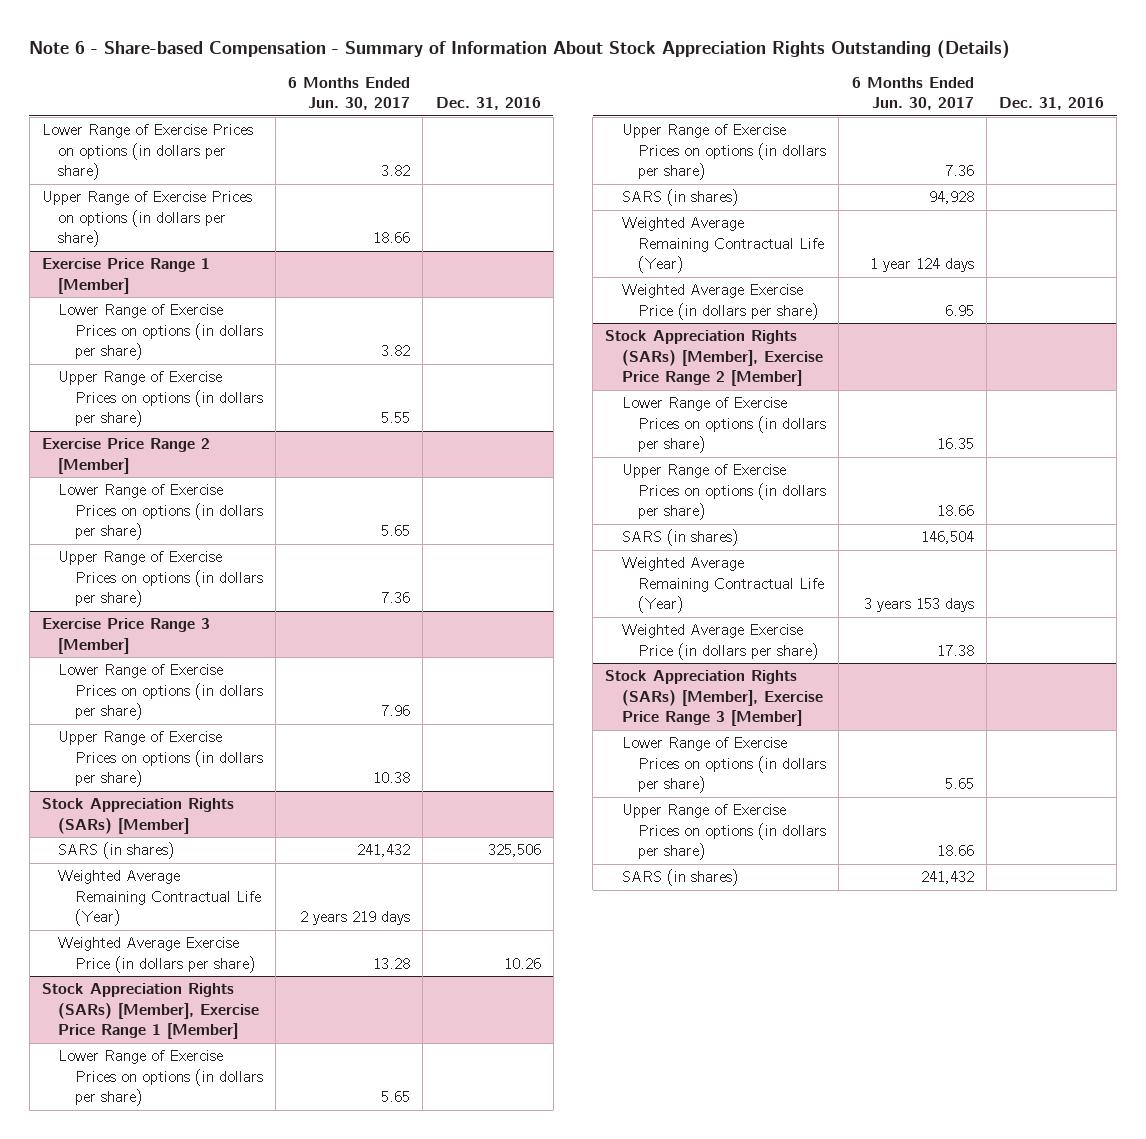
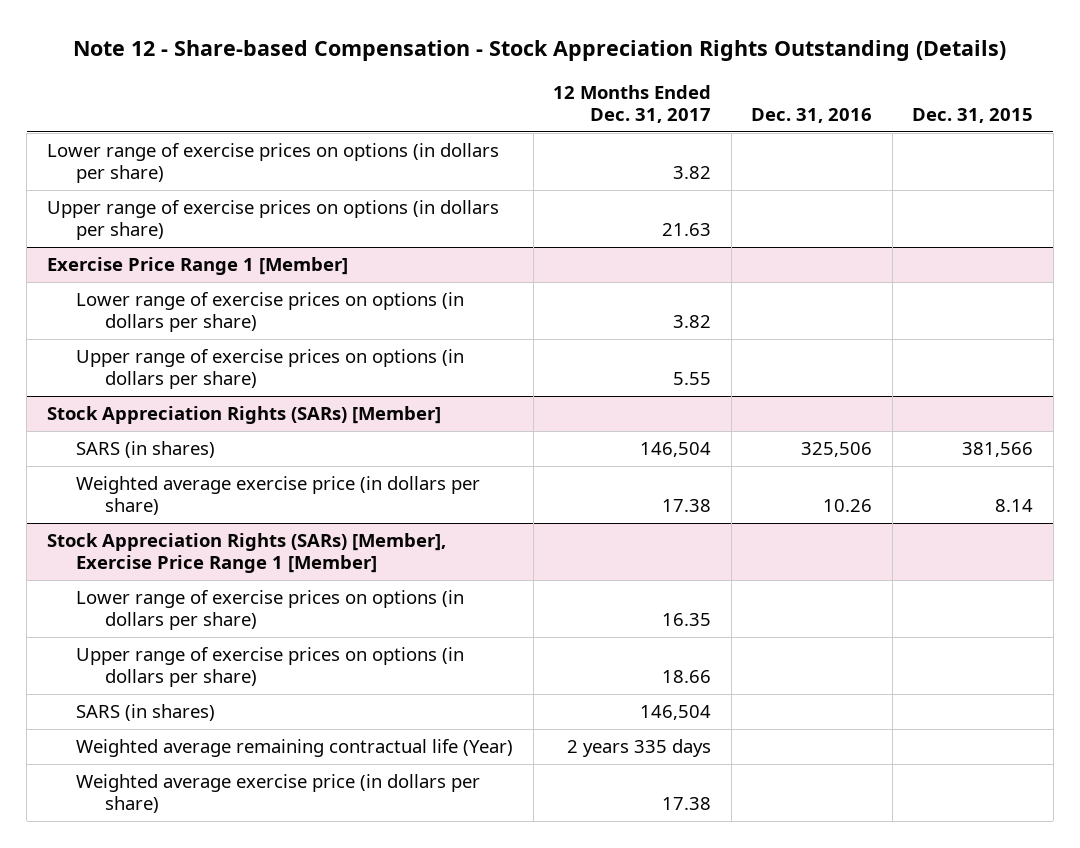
[29,39,1011,59] Note 6 - Share-based Compensation - Summary of Information About Stock Appreciation Rights Outstanding (Details) -> [73,39,1007,61] Note 12 - Share-based Compensation - Stock Appreciation Rights Outstanding (Details)
[288,76,411,111] 6 Months Ended Jun. 30, 2017 -> none
none -> [553,84,712,123] 12 Months Ended Dec. 31, 2017
none -> [912,107,1034,123] Dec. 31, 2015
[41,124,253,180] Lower Range of Exercise Prices on options (in dollars per share) -> [46,143,499,184] Lower range of exercise prices on options (in dollars per share)
[41,191,252,247] Upper Range of Exercise Prices on options (in dollars per share) -> [46,200,499,241] Upper range of exercise prices on options (in dollars per share)
[41,438,210,474] Exercise Price Range 2 [Member] -> none
[58,484,263,540] Lower Range of Exercise Prices on options (in dollars per share) -> none
[58,551,263,607] Upper Range of Exercise Prices on options (in dollars per share) -> none
[41,618,210,654] Exercise Price Range 3 [Member] -> none
[58,664,263,720] Lower Range of Exercise Prices on options (in dollars per share) -> none
[58,731,263,787] Upper Range of Exercise Prices on options (in dollars per share) -> none
[58,304,263,360] Lower Range of Exercise Prices on options (in dollars per share) -> [76,292,465,333] Lower range of exercise prices on options (in dollars per share)
[58,371,263,427] Upper Range of Exercise Prices on options (in dollars per share) -> [76,349,465,390] Upper range of exercise prices on options (in dollars per share)
[58,870,261,926] Weighted Average Remaining Contractual Life (Year) -> none
[58,937,256,973] Weighted Average Exercise Price (in dollars per share) -> [76,476,481,516] Weighted average exercise price (in dollars per share)
[58,1050,263,1106] Lower Range of Exercise Prices on options (in dollars per share) -> [76,590,465,631] Lower range of exercise prices on options (in dollars per share)
[621,124,827,180] Upper Range of Exercise Prices on options (in dollars per share) -> [76,647,465,688] Upper range of exercise prices on options (in dollars per share)
[605,330,823,386] Stock Appreciation Rights (SARs) [Member], Exercise Price Range 2 [Member] -> none
[621,397,827,453] Lower Range of Exercise Prices on options (in dollars per share) -> none
[621,464,827,520] Upper Range of Exercise Prices on options (in dollars per share) -> none
[621,529,739,547] SARS (in shares) -> none
[621,557,825,613] Weighted Average Remaining Contractual Life (Year) -> none
[621,624,820,660] Weighted Average Exercise Price (in dollars per share) -> none
[605,670,823,726] Stock Appreciation Rights (SARs) [Member], Exercise Price Range 3 [Member] -> none
[621,737,827,793] Lower Range of Exercise Prices on options (in dollars per share) -> none
[621,804,827,860] Upper Range of Exercise Prices on options (in dollars per share) -> none
[621,869,739,887] SARS (in shares) -> none
[621,217,825,273] Weighted Average Remaining Contractual Life (Year) -> [76,739,514,758] Weighted average remaining contractual life (Year)
[621,284,820,320] Weighted Average Exercise Price (in dollars per share) -> [76,774,481,814] Weighted average exercise price (in dollars per share)

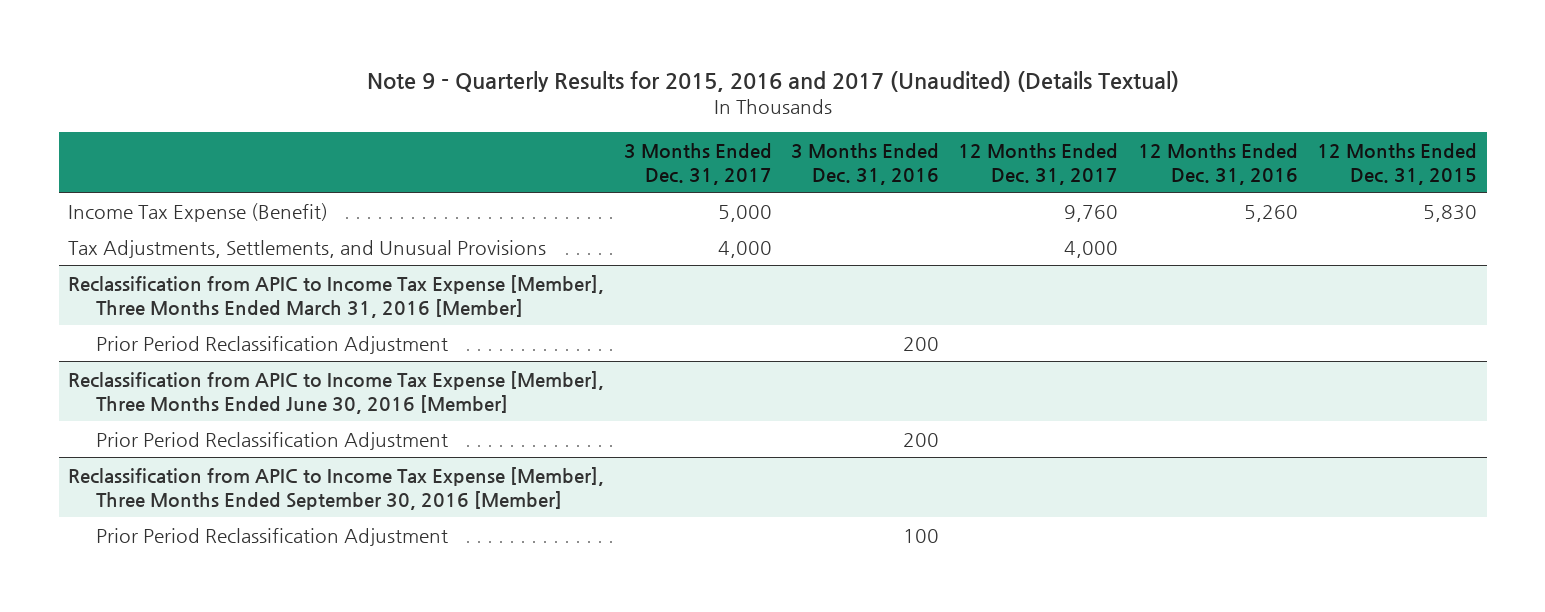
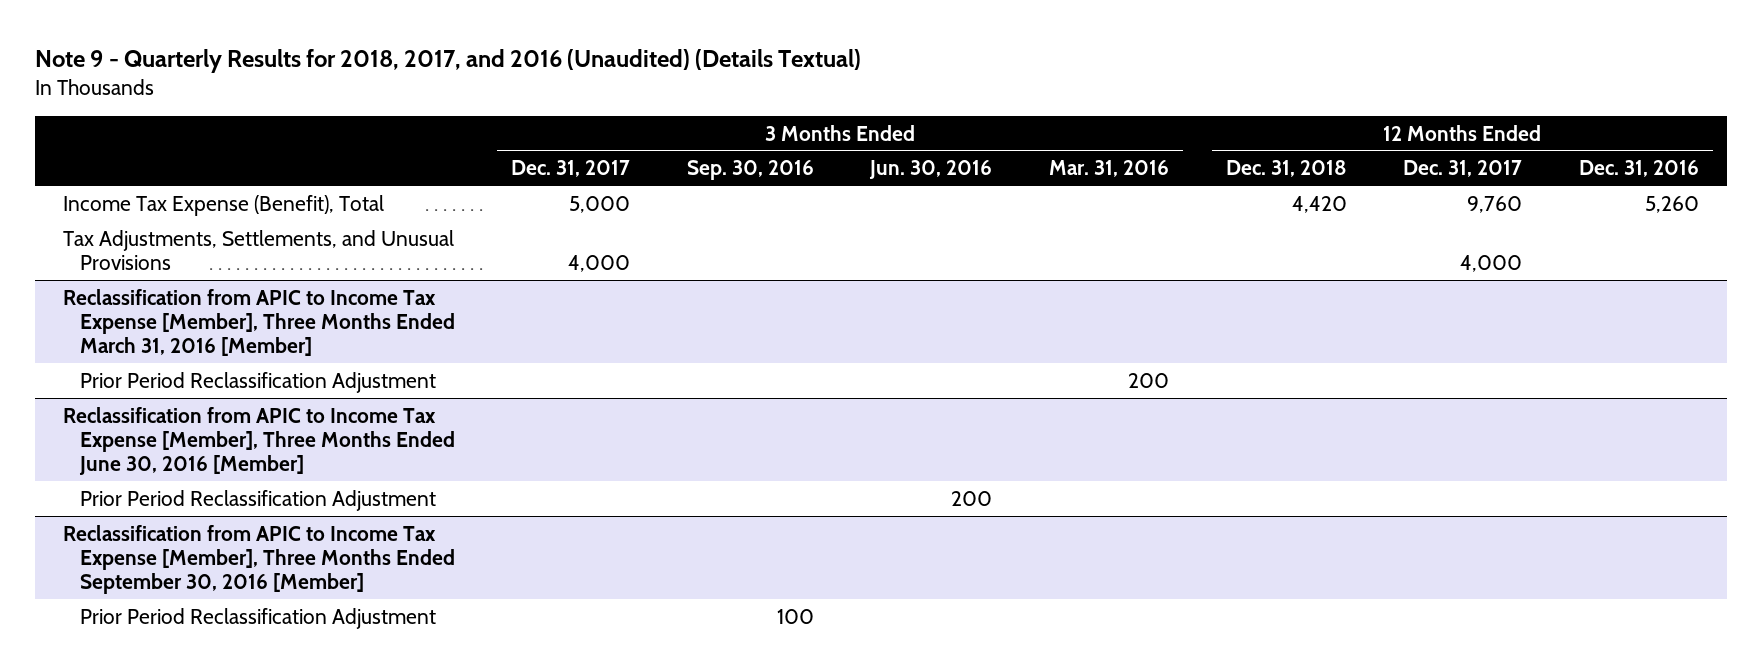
[366,70,1179,92] Note 9 - Quarterly Results for 2015, 2016 and 2017 (Unaudited) (Details Textual) -> [34,48,861,73] Note 9 - Quarterly Results for 2018, 2017, and 2016 (Unaudited) (Details Textual)
[791,142,940,185] 3 Months Ended Dec. 31, 2016 -> none
[1316,142,1477,185] 12 Months Ended Dec. 31, 2015 -> none
none -> [686,160,814,181] Sep. 30, 2016
none -> [869,160,993,180] Jun. 30, 2016
none -> [1049,160,1170,178] Mar. 31, 2016
none -> [1225,160,1347,178] Dec. 31, 2018
[68,202,329,222] Income Tax Expense (Benefit) -> [62,194,384,216] Income Tax Expense (Benefit), Total

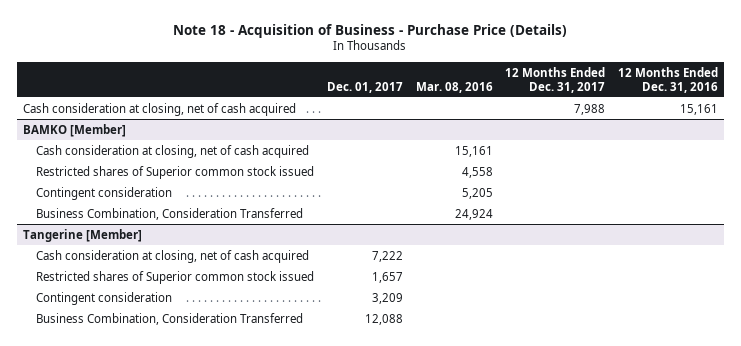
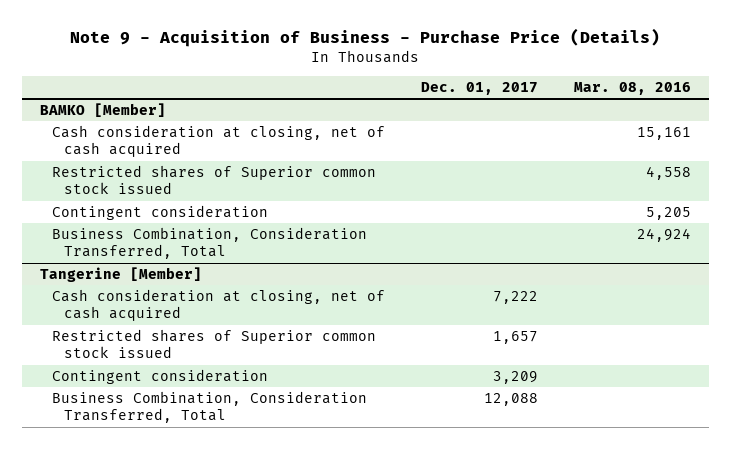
[173,23,568,38] Note 18 - Acquisition of Business - Purchase Price (Details) -> [70,28,661,48] Note 9 - Acquisition of Business - Purchase Price (Details)
[505,66,606,93] 12 Months Ended Dec. 31, 2017 -> none
[617,66,718,93] 12 Months Ended Dec. 31, 2016 -> none
[23,102,297,116] Cash consideration at closing, net of cash acquired -> none
[36,207,304,220] Business Combination, Consideration Transferred -> [52,226,368,260] Business Combination, Consideration Transferred, Total
[36,312,304,325] Business Combination, Consideration Transferred -> [52,390,368,424] Business Combination, Consideration Transferred, Total

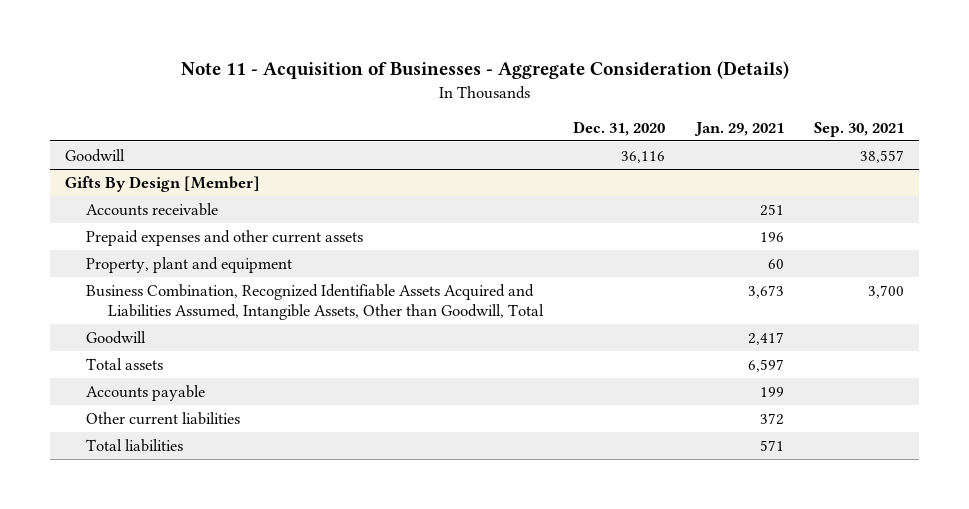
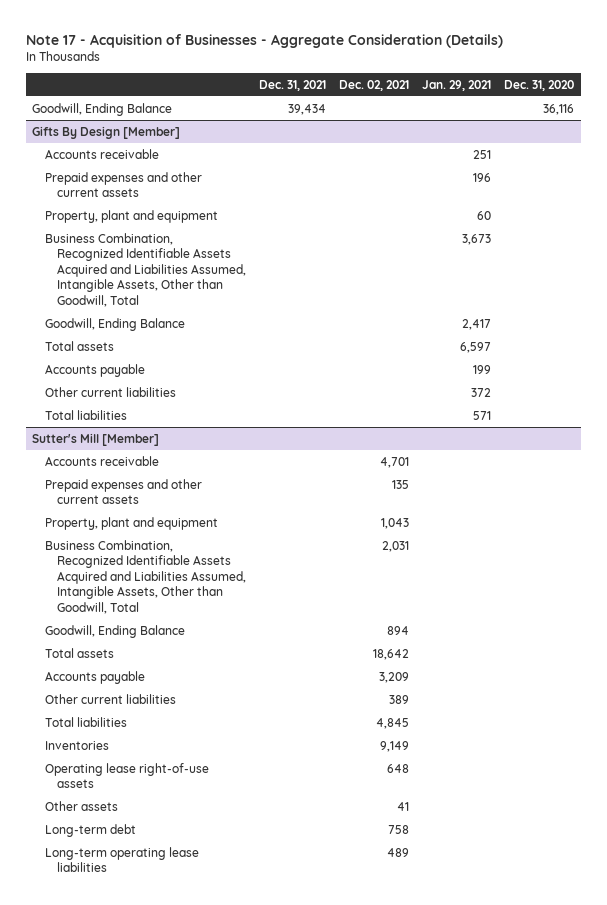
[180,61,789,80] Note 11 - Acquisition of Businesses - Aggregate Consideration (Details) -> [25,33,503,48] Note 17 - Acquisition of Businesses - Aggregate Consideration (Details)
[814,121,905,137] Sep. 30, 2021 -> none
none -> [259,79,327,91] Dec. 31, 2021
none -> [339,79,410,91] Dec. 02, 2021
[65,148,126,162] Goodwill -> [32,102,173,116] Goodwill, Ending Balance
[86,330,147,344] Goodwill -> [44,317,185,331] Goodwill, Ending Balance
none -> [32,432,160,446] Sutter's Mill [Member]
none -> [44,455,159,466] Accounts receivable
none -> [44,478,202,505] Prepaid expenses and other current assets
none -> [44,516,218,530] Property, plant and equipment
none -> [44,539,247,614] Business Combination, Recognized Identifiable Assets Acquired and Liabilities Assumed, Intangible Assets, Other than Goodwill, Total
none -> [44,624,185,638] Goodwill, Ending Balance
none -> [44,647,114,658] Total assets
none -> [44,670,145,684] Accounts payable
none -> [44,693,176,704] Other current liabilities
none -> [44,716,127,727] Total liabilities
none -> [44,740,109,750] Inventories
none -> [44,762,209,789] Operating lease right-of-use assets
none -> [44,800,118,811] Other assets
none -> [44,823,136,837] Long-term debt
none -> [44,846,199,873] Long-term operating lease liabilities

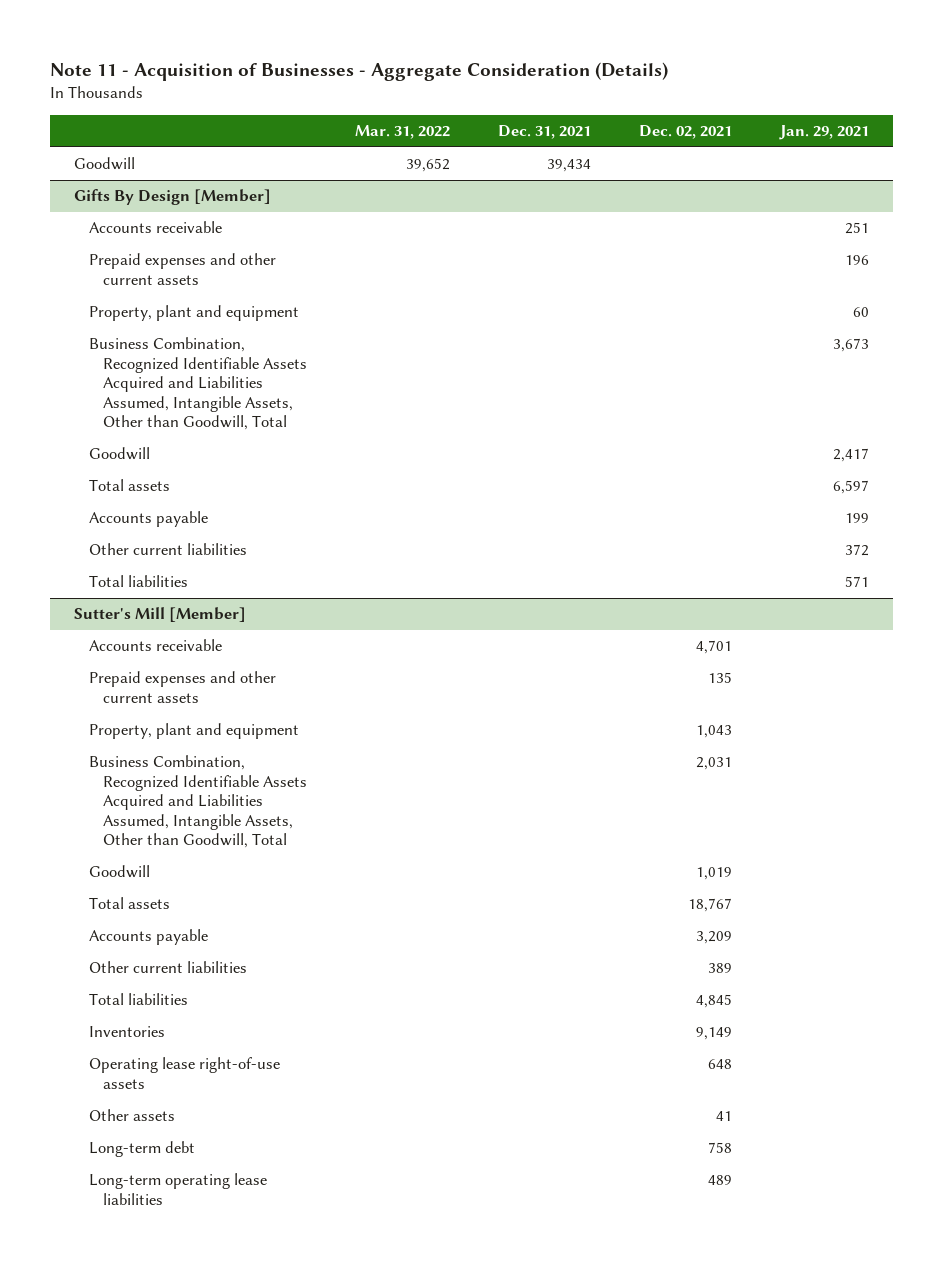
[25,33,503,48] Note 17 - Acquisition of Businesses - Aggregate Consideration (Details) -> [50,61,669,81] Note 11 - Acquisition of Businesses - Aggregate Consideration (Details)
[504,79,575,91] Dec. 31, 2020 -> none
none -> [355,125,451,140] Mar. 31, 2022
[32,102,173,116] Goodwill, Ending Balance -> [74,157,136,171] Goodwill
[44,317,185,331] Goodwill, Ending Balance -> [88,447,150,461] Goodwill
[44,624,185,638] Goodwill, Ending Balance -> [88,865,150,879] Goodwill
[387,625,410,635] 894 -> [696,867,733,881] 1,019
[373,648,410,660] 18,642 -> [688,898,733,913] 18,767

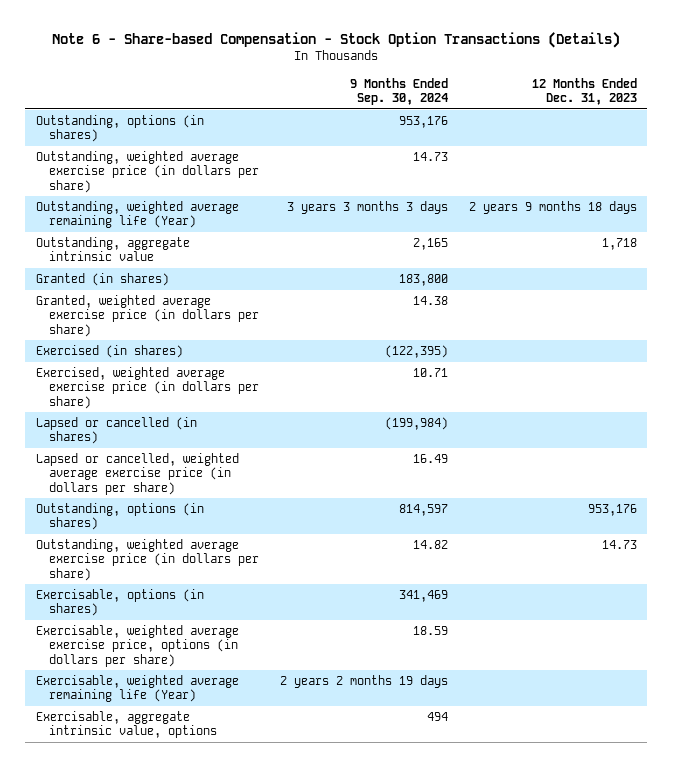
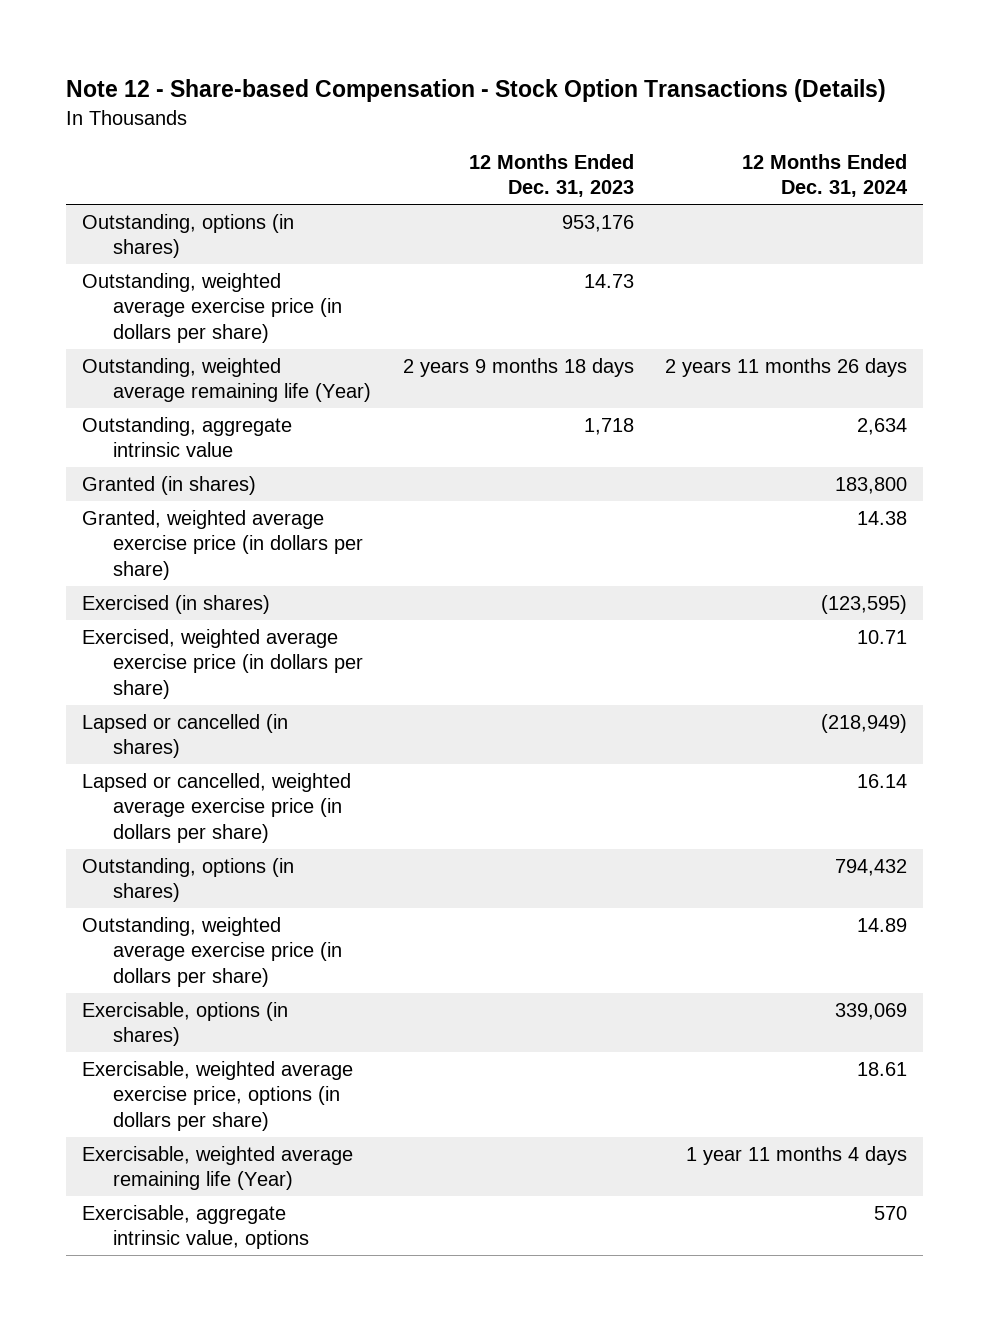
[52,32,621,49] Note 6 - Share-based Compensation - Stock Option Transactions (Details) -> [66,79,887,103] Note 12 - Share-based Compensation - Stock Option Transactions (Details)
[349,77,448,105] 9 Months Ended Sep. 30, 2024 -> none
none -> [741,153,908,198] 12 Months Ended Dec. 31, 2024
[35,503,204,531] Outstanding, options (in shares) -> [81,213,294,259] Outstanding, options (in shares)
[35,539,259,581] Outstanding, weighted average exercise price (in dollars per share) -> [81,272,343,343] Outstanding, weighted average exercise price (in dollars per share)
[35,115,204,143] Outstanding, options (in shares) -> [81,857,294,903] Outstanding, options (in shares)
[35,151,259,193] Outstanding, weighted average exercise price (in dollars per share) -> [81,916,343,987] Outstanding, weighted average exercise price (in dollars per share)

